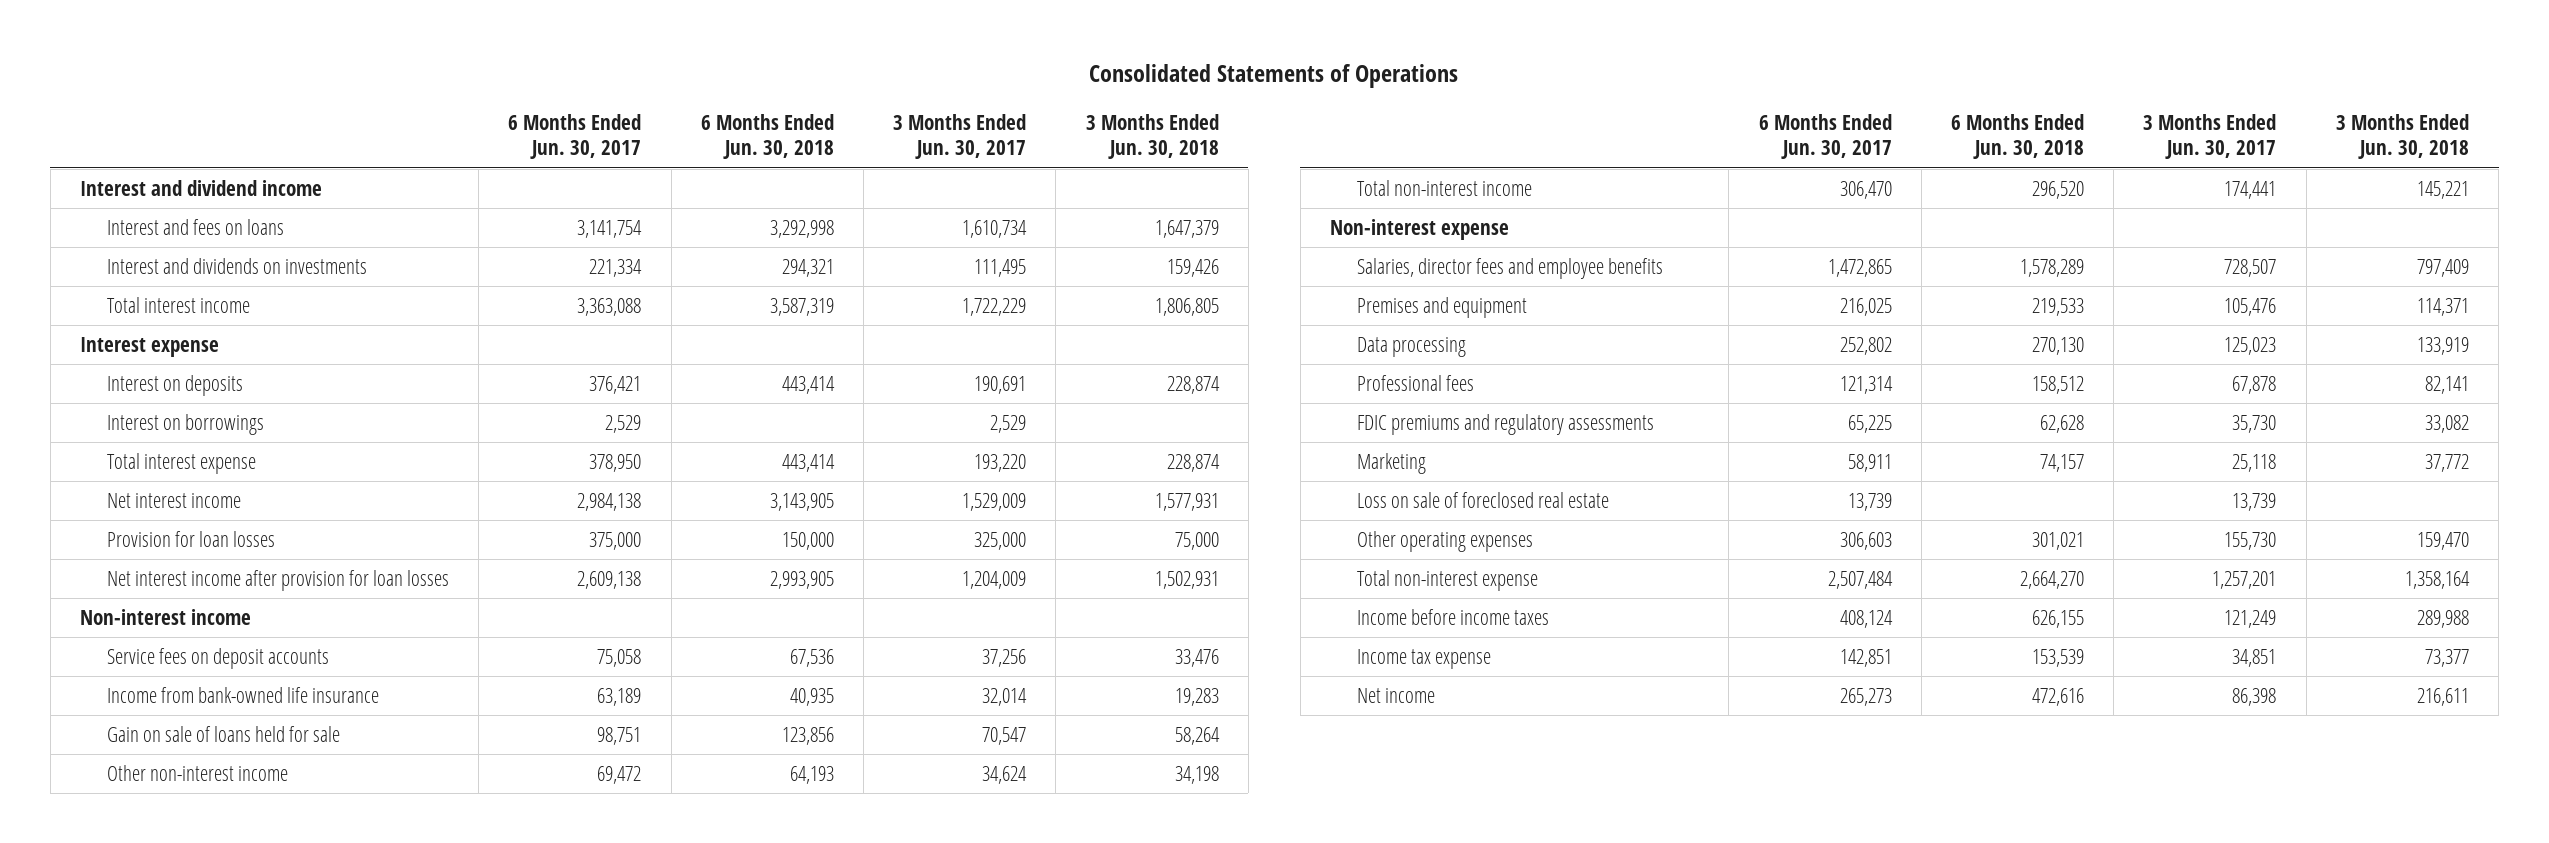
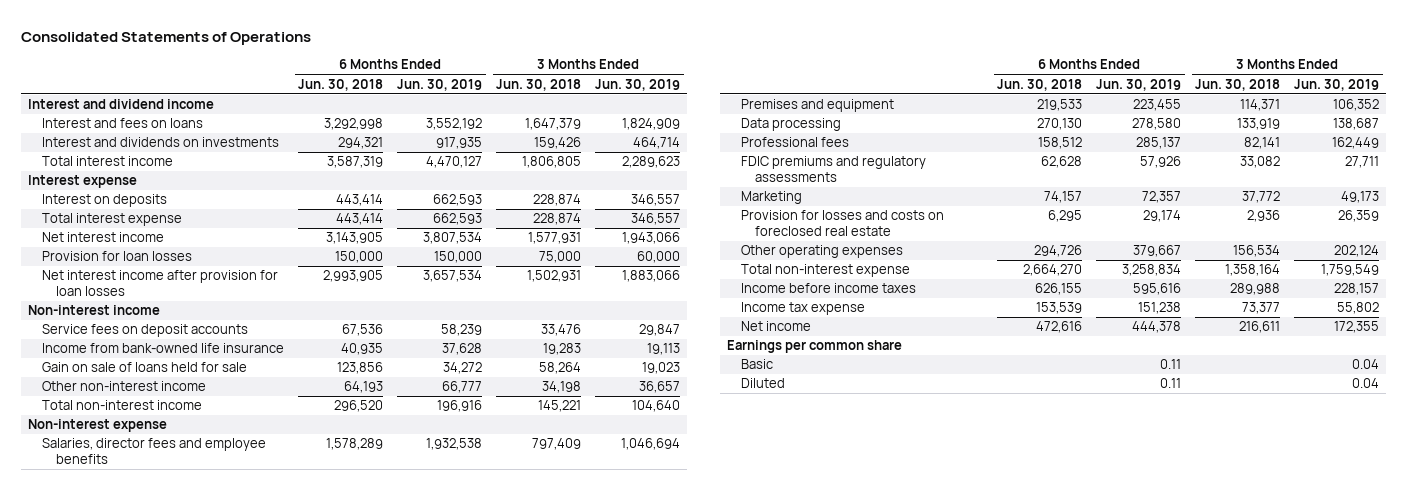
[508,114,642,160] 6 Months Ended Jun. 30, 2017 -> none
[893,114,1027,160] 3 Months Ended Jun. 30, 2017 -> none
none -> [397,78,483,91] Jun. 30, 2019
none -> [595,78,681,91] Jun. 30, 2019
[107,414,265,436] Interest on borrowings -> none
[1357,492,1610,509] Loss on sale of foreclosed real estate -> none
none -> [741,210,945,237] Provision for losses and costs on foreclosed real estate
[2032,532,2085,551] 301,021 -> [1034,245,1083,258] 294,726
[2416,532,2469,551] 159,470 -> [1233,245,1281,258] 156,534
none -> [727,340,903,354] Earnings per common share
none -> [741,359,774,370] Basic
none -> [741,378,786,389] Diluted

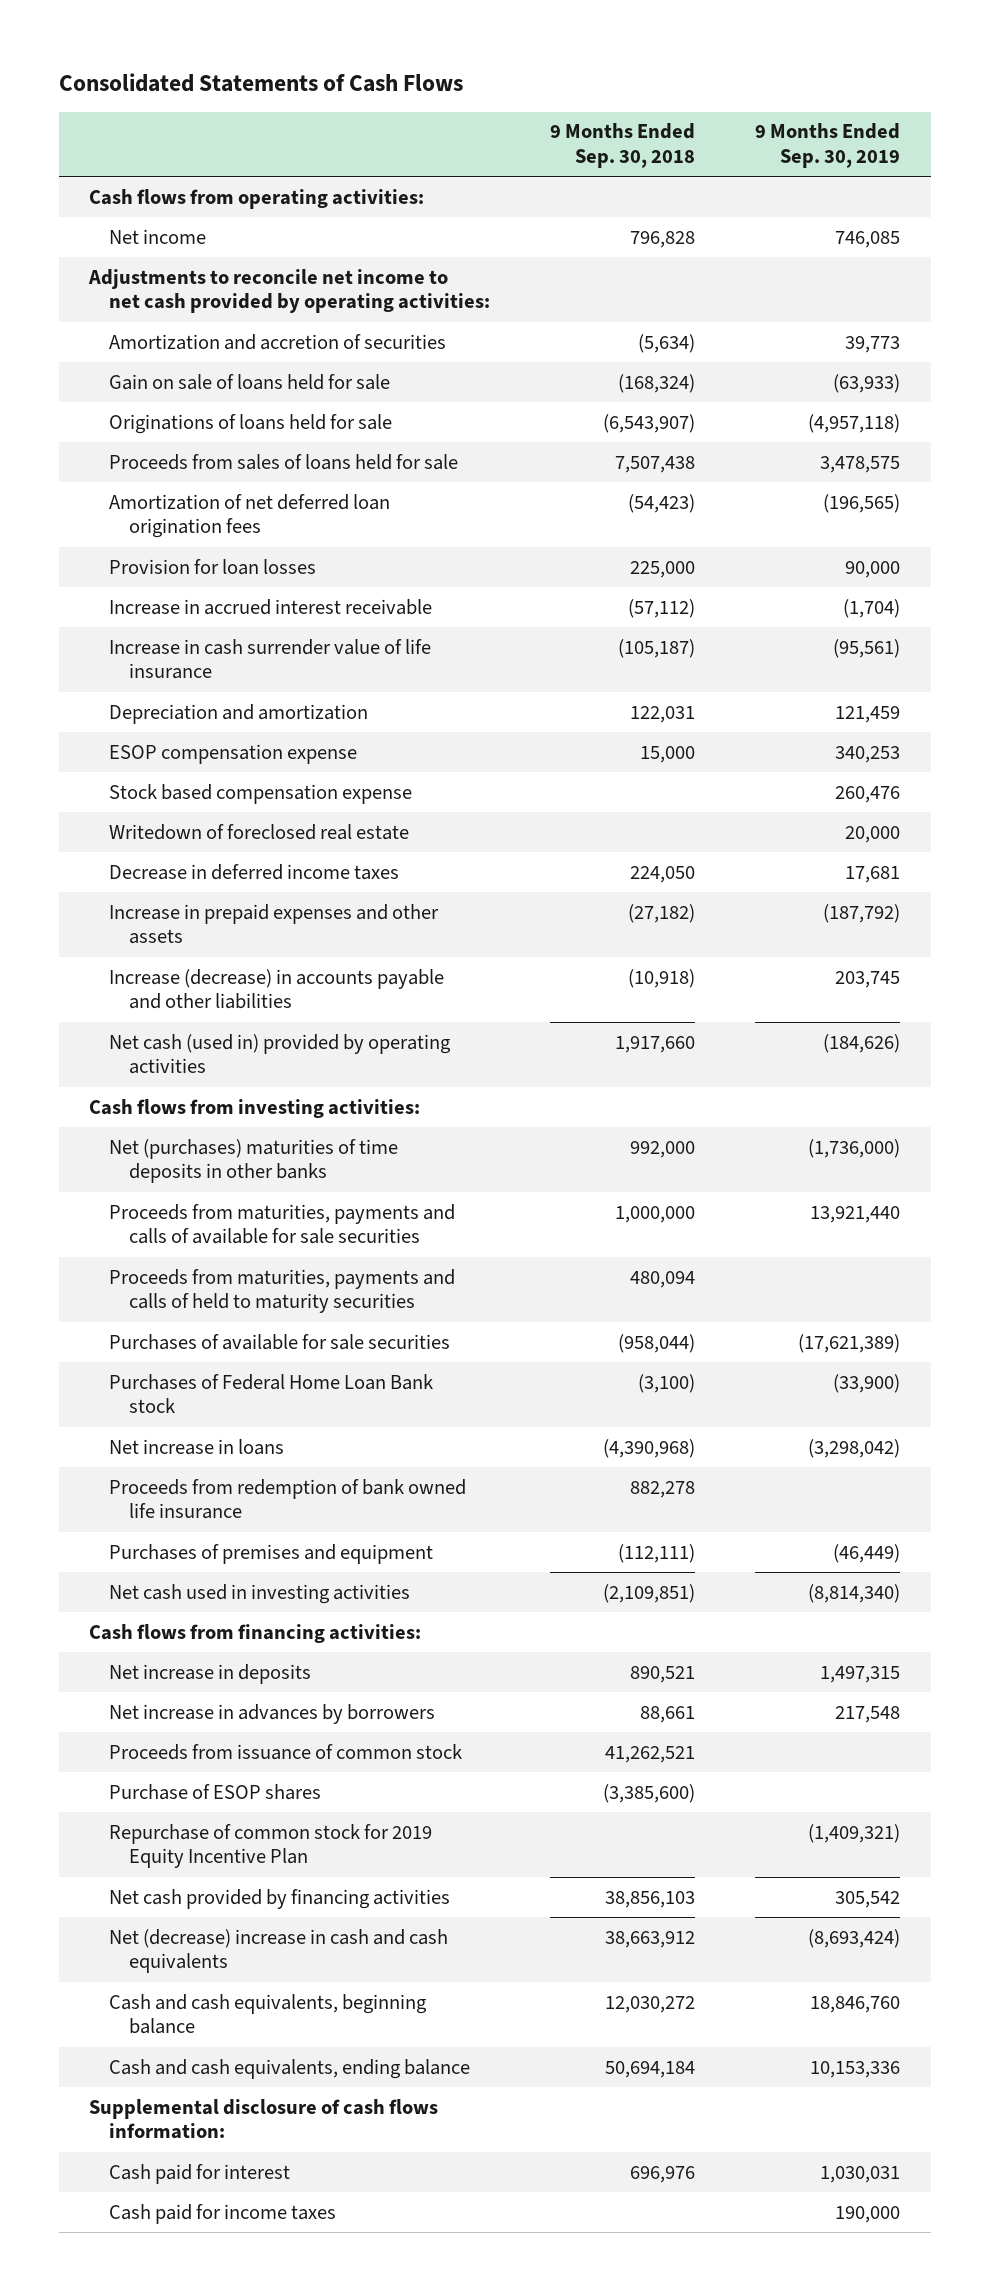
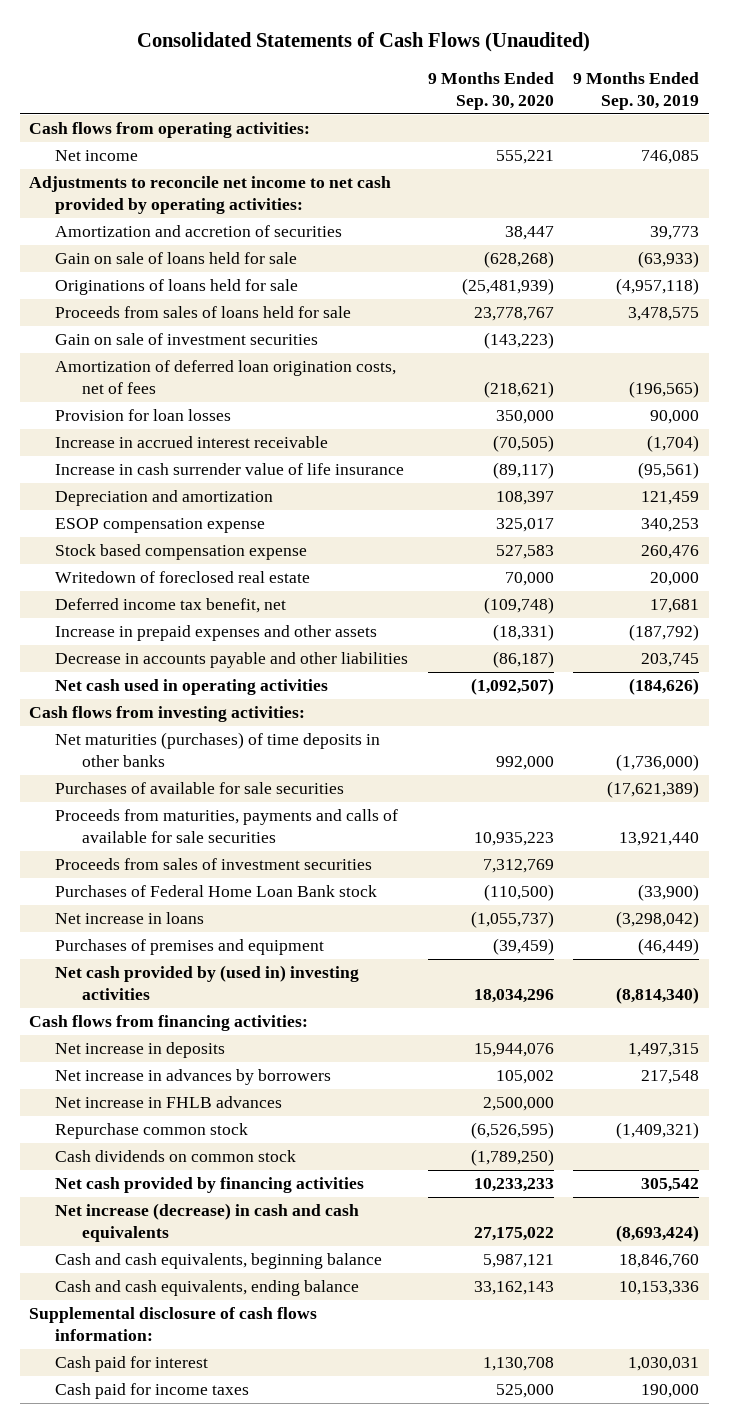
[59,73,464,93] Consolidated Statements of Cash Flows -> [137,32,591,53] Consolidated Statements of Cash Flows (Unaudited)
[550,123,696,168] 9 Months Ended Sep. 30, 2018 -> none
none -> [427,72,554,110] 9 Months Ended Sep. 30, 2020
none -> [55,333,319,346] Gain on sale of investment securities
[109,493,391,539] Amortization of net deferred loan origination fees -> [55,360,397,394] Amortization of deferred loan origination costs, net of fees
[109,863,400,880] Decrease in deferred income taxes -> [55,598,287,614] Deferred income tax benefit, net
[109,968,445,1010] Increase (decrease) in accounts payable and other liabilities -> [55,652,409,669] Decrease in accounts payable and other liabilities
[109,1033,452,1075] Net cash (used in) provided by operating activities -> [55,679,329,696] Net cash used in operating activities
[109,1268,456,1314] Proceeds from maturities, payments and calls of held to maturity securities -> none
[109,1138,399,1184] Net (purchases) maturities of time deposits in other banks -> [55,732,381,767] Net maturities (purchases) of time deposits in other banks
[109,1203,456,1245] Proceeds from maturities, payments and calls of available for sale securities -> [55,809,399,843] Proceeds from maturities, payments and calls of available for sale securities
none -> [55,858,373,871] Proceeds from sales of investment securities
[109,1478,467,1520] Proceeds from redemption of bank owned life insurance -> none
[109,1583,411,1604] Net cash used in investing activities -> [55,965,360,1000] Net cash provided by (used in) investing activities
[109,1743,463,1760] Proceeds from issuance of common stock -> none
[109,1783,322,1800] Purchase of ESOP shares -> none
none -> [55,1096,283,1109] Net increase in FHLB advances
[109,1823,433,1869] Repurchase of common stock for 2019 Equity Incentive Plan -> [55,1123,249,1140] Repurchase common stock
none -> [55,1150,297,1163] Cash dividends on common stock
[109,1928,449,1974] Net (decrease) increase in cash and cash equivalents -> [55,1203,360,1242] Net increase (decrease) in cash and cash equivalents

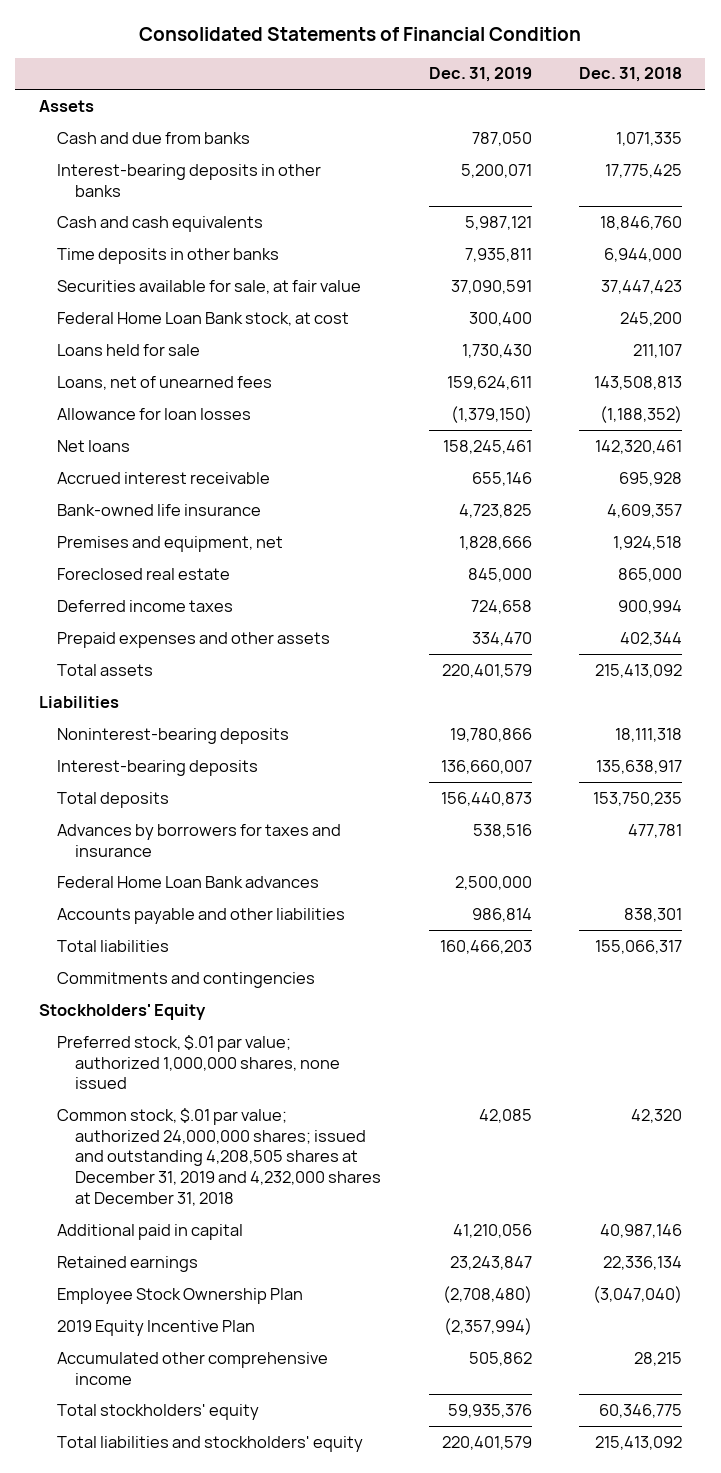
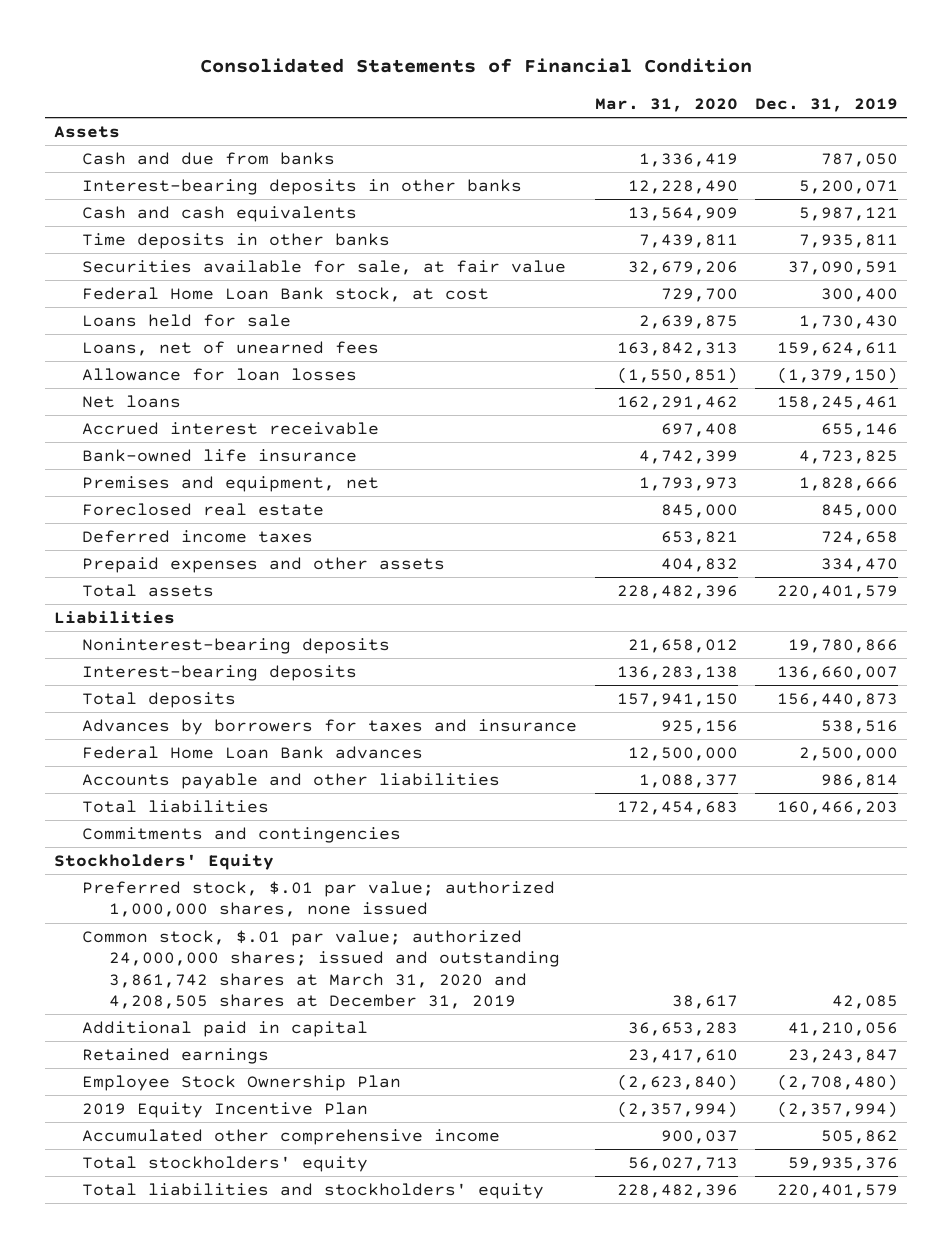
[578,67,682,83] Dec. 31, 2018 -> none
none -> [594,98,738,113] Mar. 31, 2020
[57,1107,382,1206] Common stock, $.01 par value; authorized 24,000,000 shares; issued and outstanding 4,208,505 shares at December 31, 2019 and 4,232,000 shares at December 31, 2018 -> [81,929,561,1009] Common stock, $.01 par value; authorized 24,000,000 shares; issued and outstanding 3,861,742 shares at March 31, 2020 and 4,208,505 shares at December 31, 2019

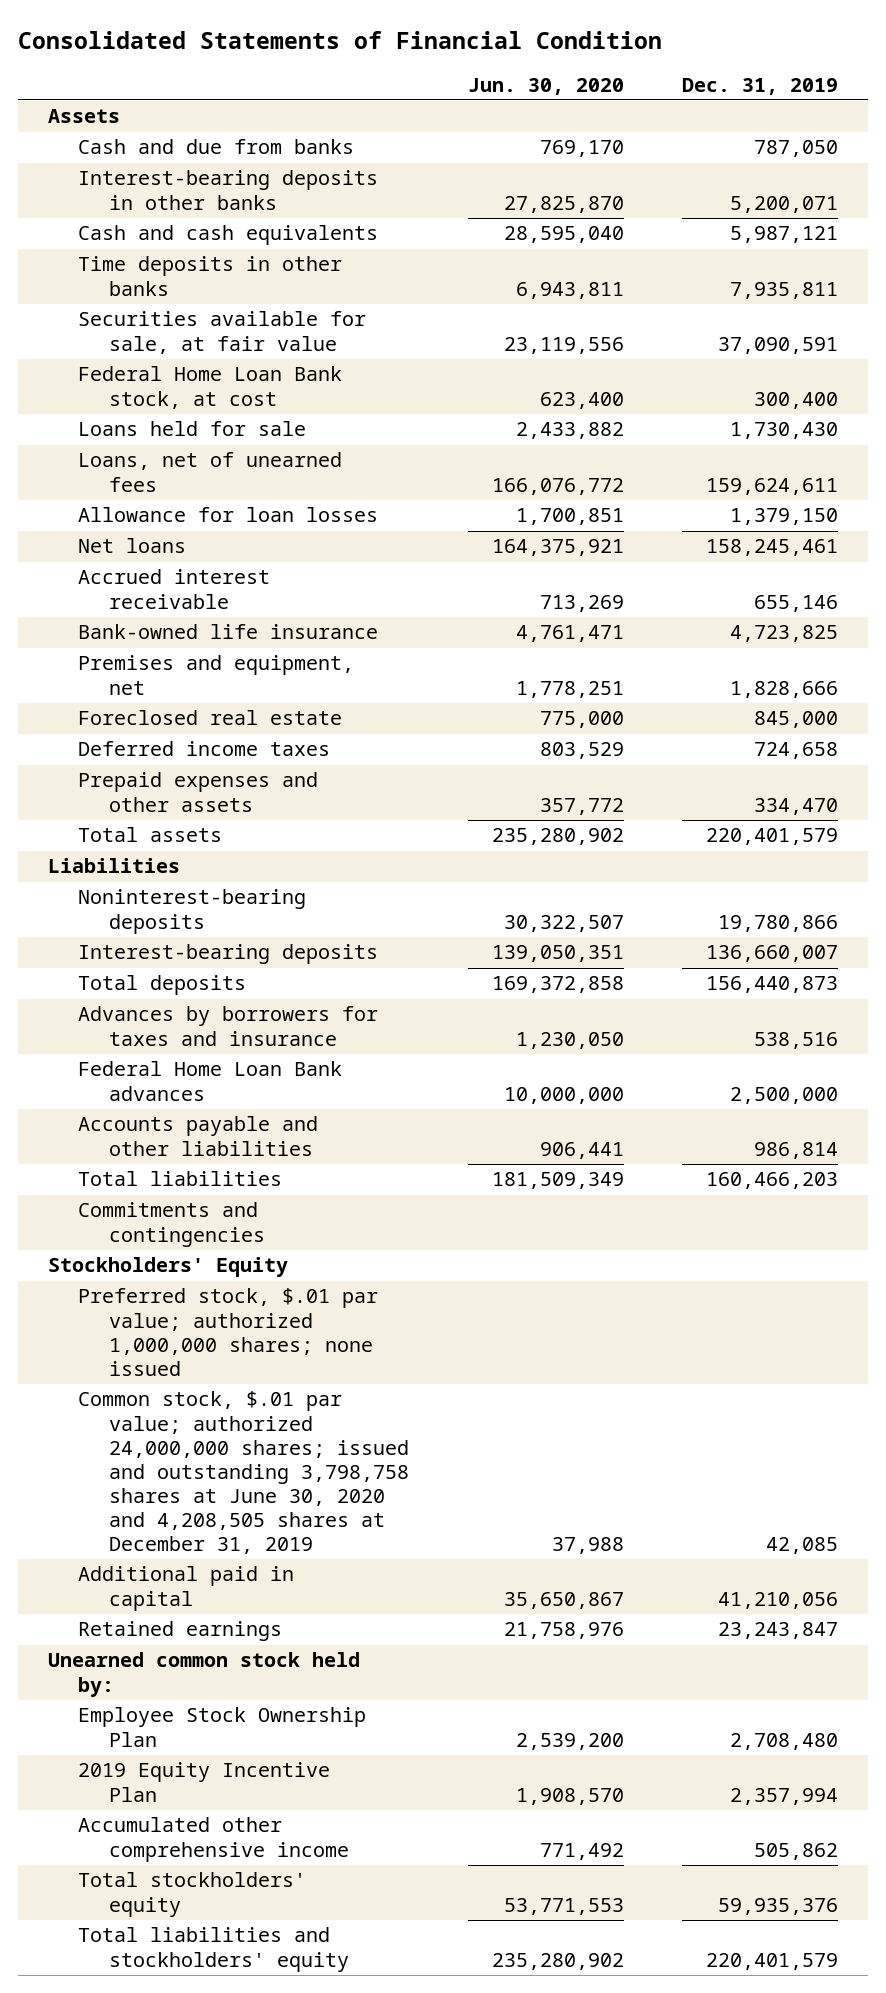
[594,98,738,113] Mar. 31, 2020 -> none
none -> [467,77,624,95] Jun. 30, 2020
[777,366,899,384] (1,379,150) -> [730,508,839,526] 1,379,150
[81,880,555,918] Preferred stock, $.01 par value; authorized 1,000,000 shares, none issued -> [78,1288,379,1376] Preferred stock, $.01 par value; authorized 1,000,000 shares; none issued
[81,929,561,1009] Common stock, $.01 par value; authorized 24,000,000 shares; issued and outstanding 3,861,742 shares at March 31, 2020 and 4,208,505 shares at December 31, 2019 -> [78,1391,410,1554] Common stock, $.01 par value; authorized 24,000,000 shares; issued and outstanding 3,798,758 shares at June 30, 2020 and 4,208,505 shares at December 31, 2019
none -> [47,1652,360,1697] Unearned common stock held by:
[777,1073,899,1091] (2,708,480) -> [730,1732,839,1750] 2,708,480
[777,1100,899,1118] (2,357,994) -> [730,1787,839,1805] 2,357,994

